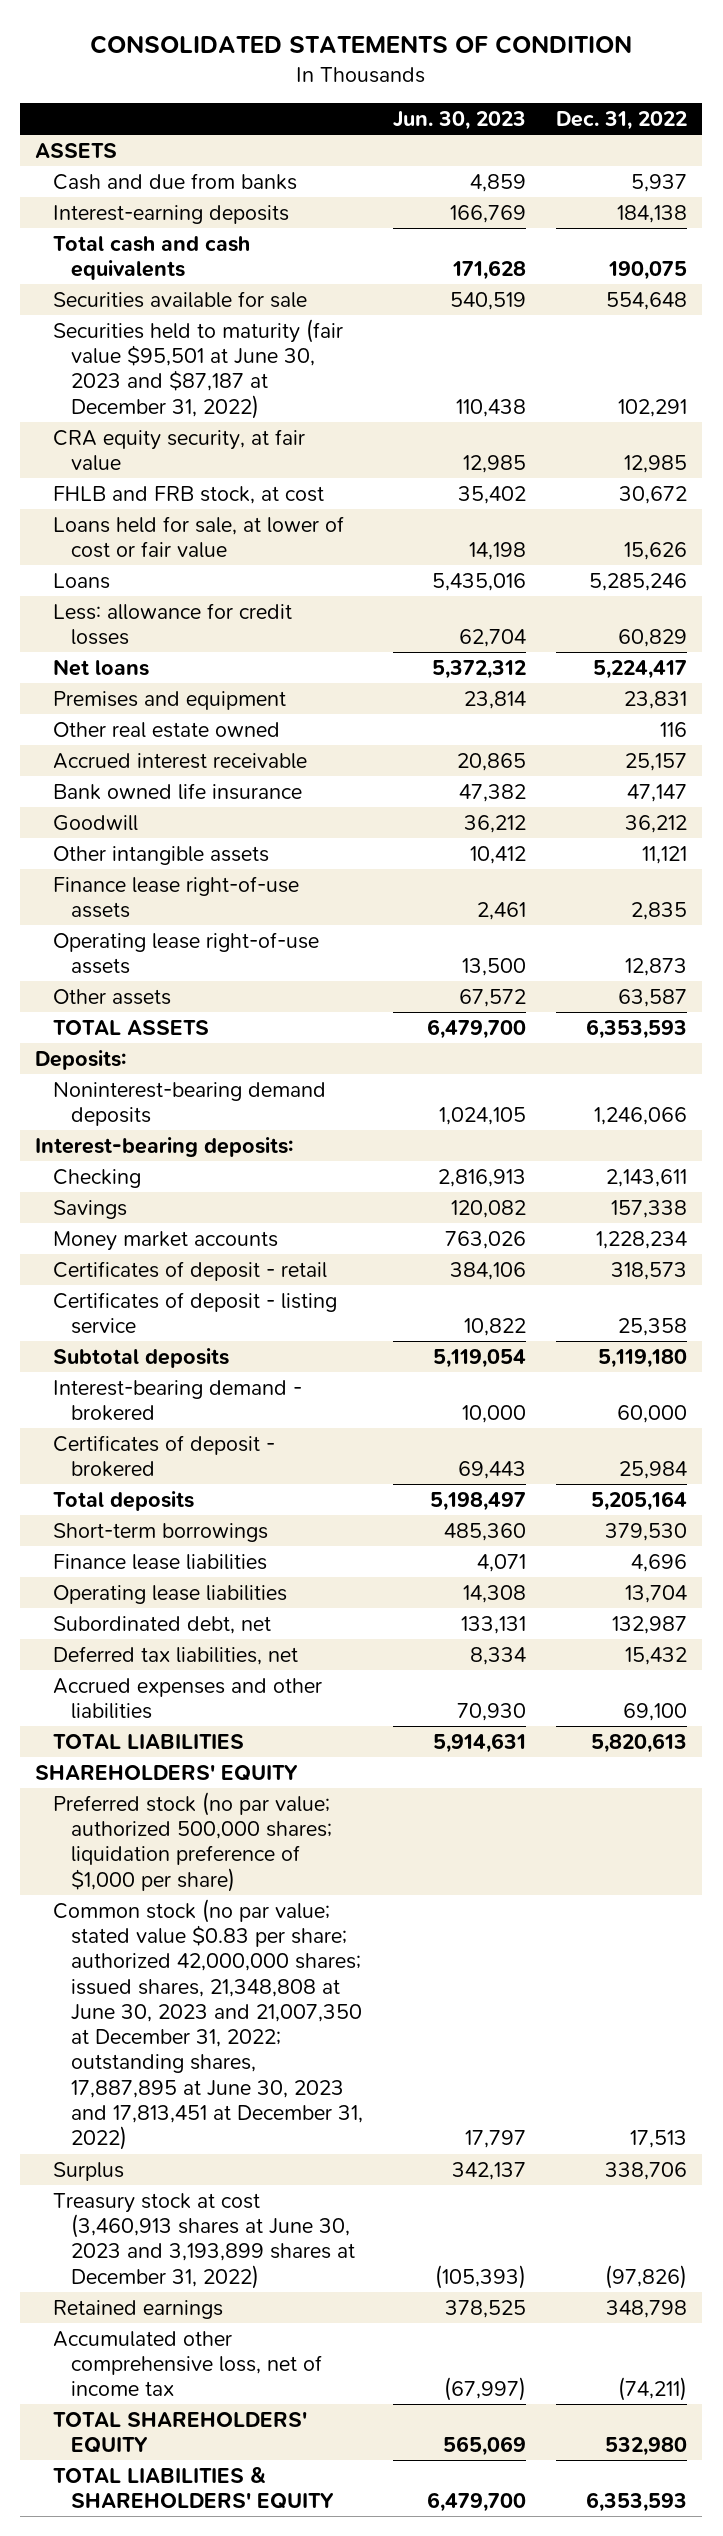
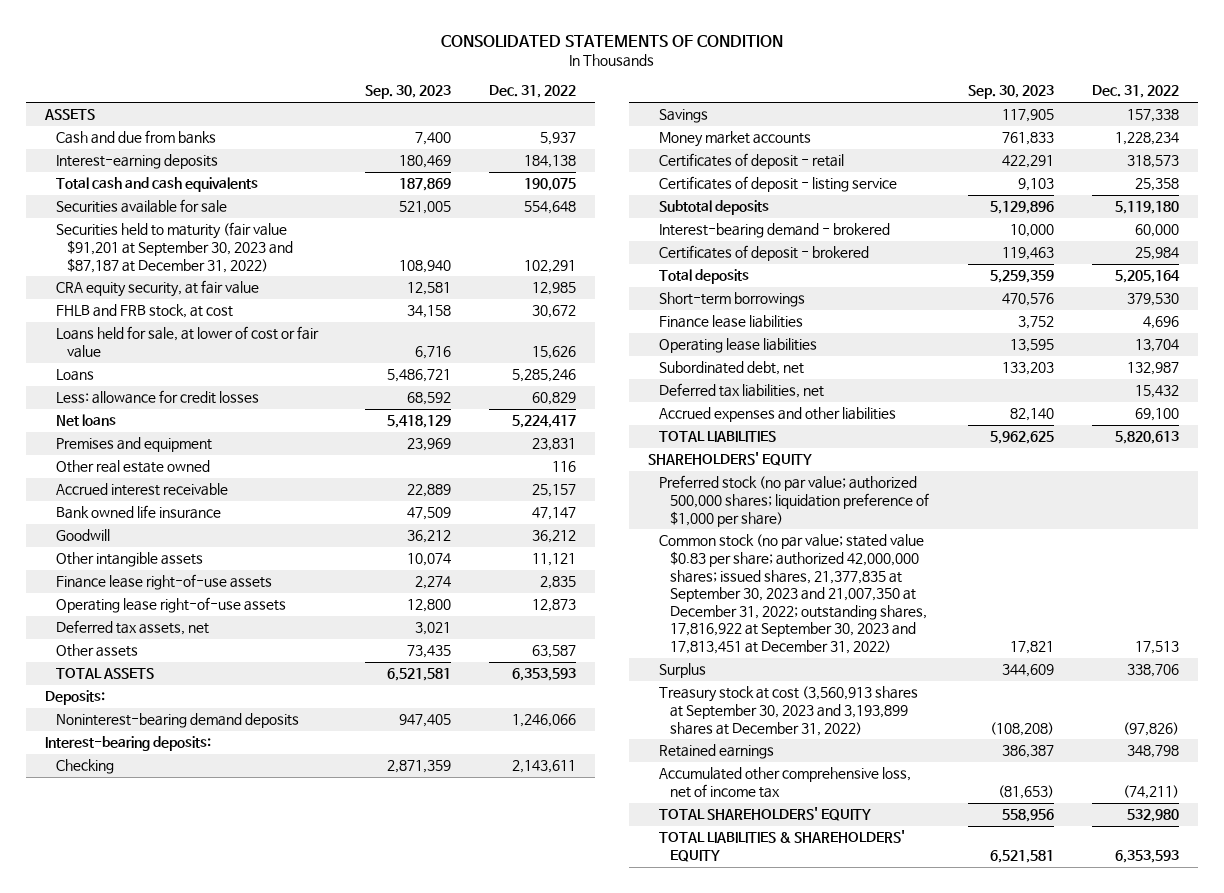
[393,111,527,131] Jun. 30, 2023 -> none
none -> [364,85,451,100] Sep. 30, 2023
[53,318,344,419] Securities held to maturity (fair value $95,501 at June 30, 2023 and $87,187 at December 31, 2022) -> [56,222,294,273] Securities held to maturity (fair value $91,201 at September 30, 2023 and $87,187 at December 31, 2022)
none -> [56,620,210,636] Deferred tax assets, net
[53,1898,363,2151] Common stock (no par value; stated value $0.83 per share; authorized 42,000,000 shares; issued shares, 21,348,808 at June 30, 2023 and 21,007,350 at December 31, 2022; outstanding shares, 17,887,895 at June 30, 2023 and 17,813,451 at December 31, 2022) -> [659,534,928,654] Common stock (no par value; stated value $0.83 per share; authorized 42,000,000 shares; issued shares, 21,377,835 at September 30, 2023 and 21,007,350 at December 31, 2022; outstanding shares, 17,816,922 at September 30, 2023 and 17,813,451 at December 31, 2022)
[53,2192,355,2289] Treasury stock at cost (3,460,913 shares at June 30, 2023 and 3,193,899 shares at December 31, 2022) -> [659,686,919,736] Treasury stock at cost (3,560,913 shares at September 30, 2023 and 3,193,899 shares at December 31, 2022)

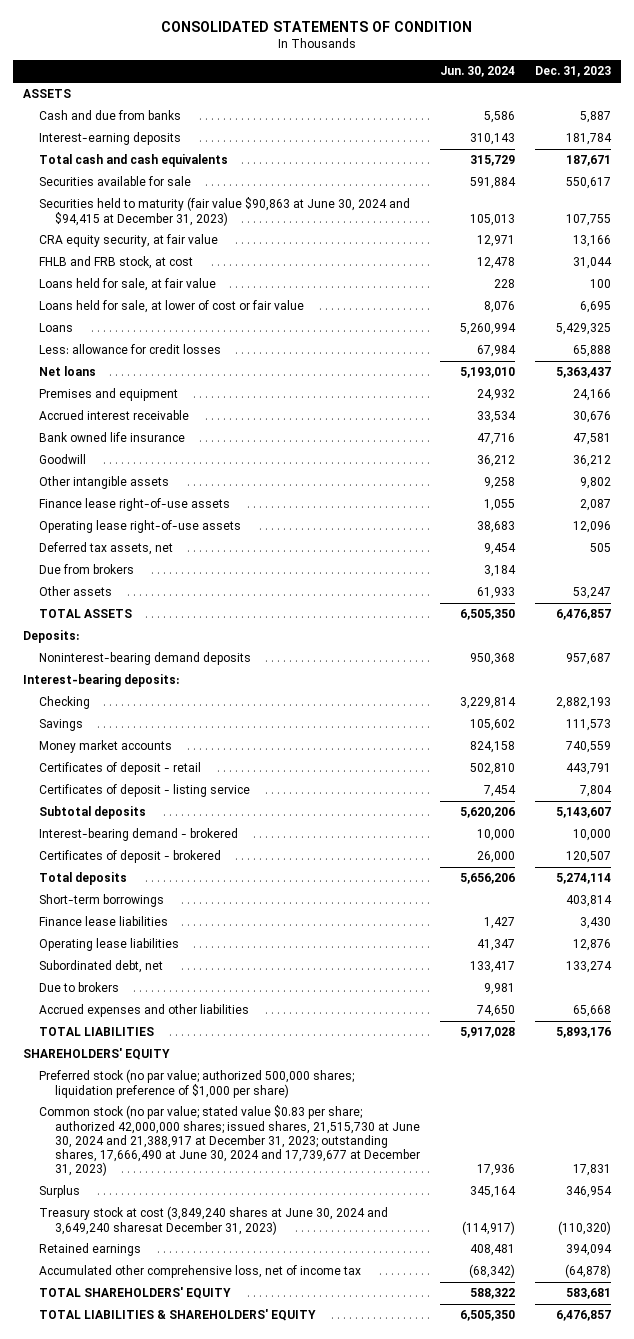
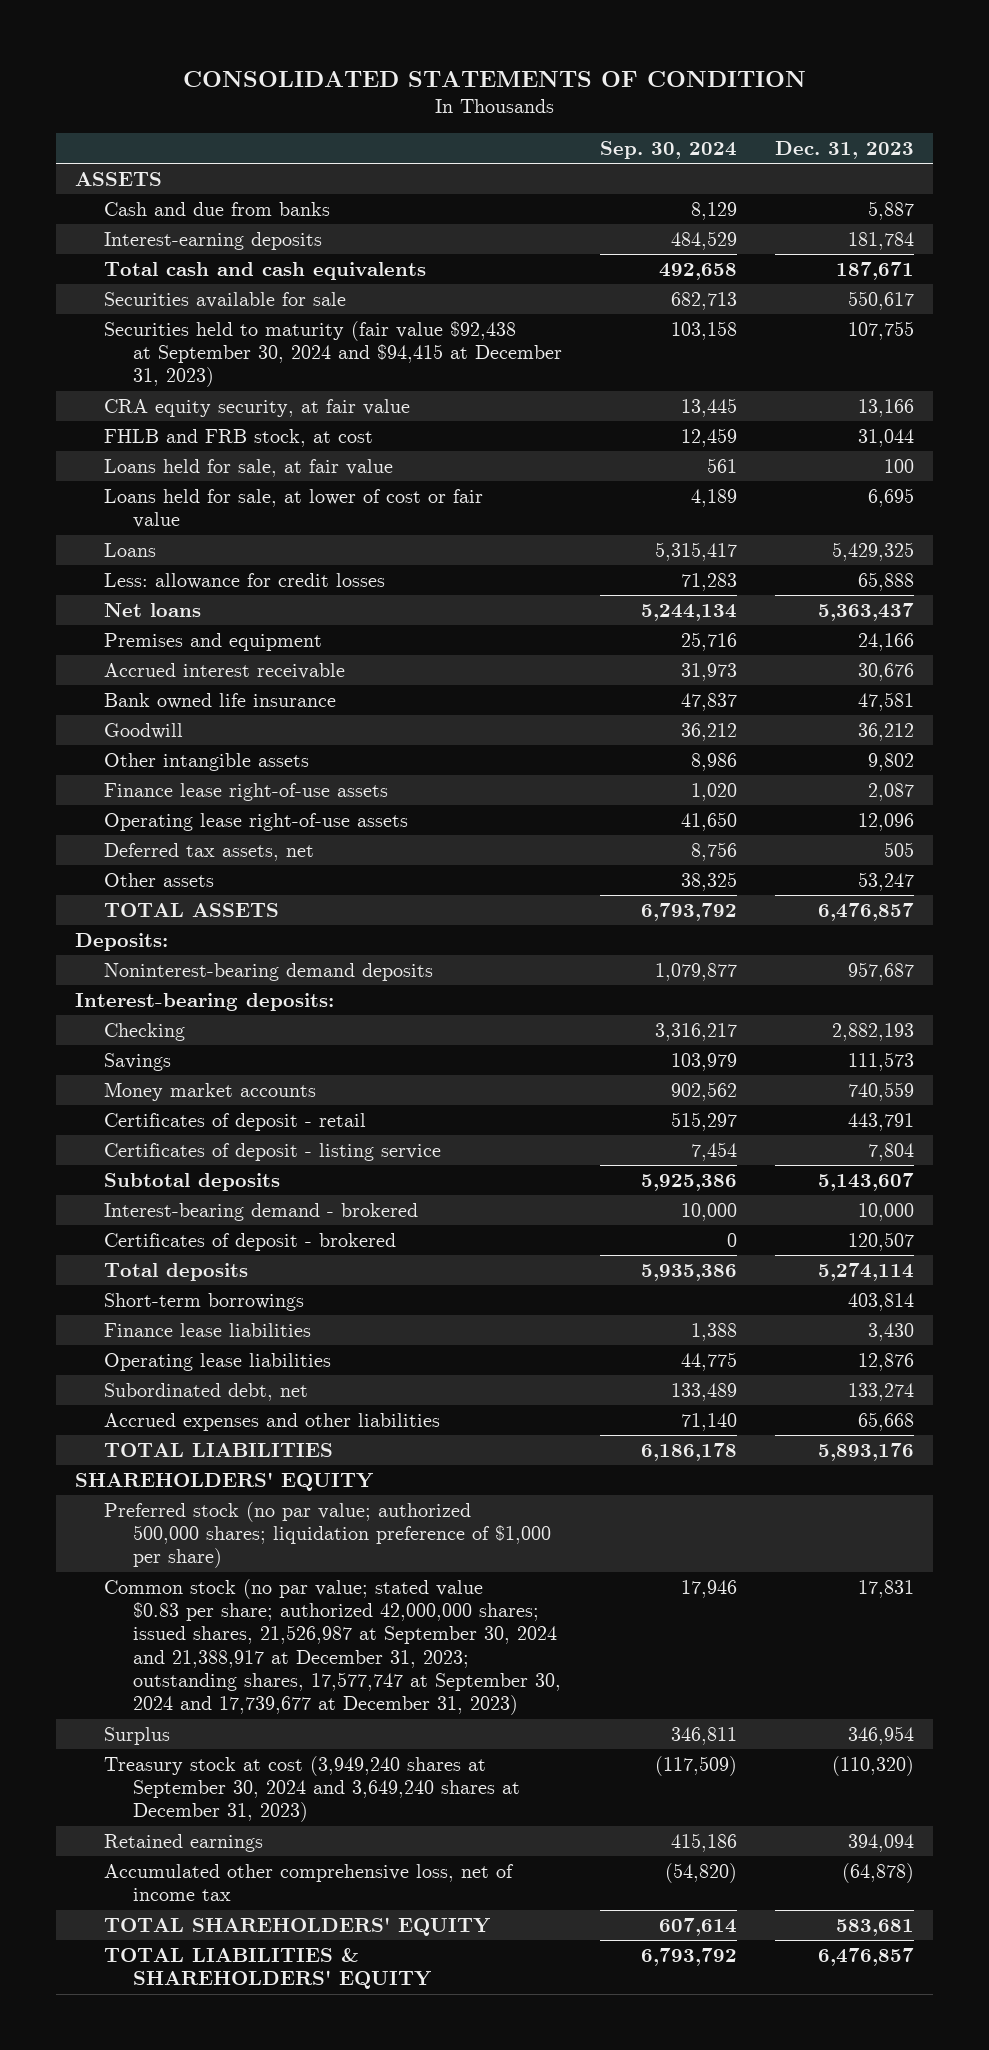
[440,66,516,78] Jun. 30, 2024 -> none
none -> [600,140,738,159] Sep. 30, 2024
[39,197,411,226] Securities held to maturity (fair value $90,863 at June 30, 2024 and $94,415 at December 31, 2023) -> [104,320,563,388] Securities held to maturity (fair value $92,438 at September 30, 2024 and $94,415 at December 31, 2023)
[39,564,135,575] Due from brokers -> none
[39,982,120,993] Due to brokers -> none
[39,1105,421,1176] Common stock (no par value; stated value $0.83 per share; authorized 42,000,000 shares; issued shares, 21,515,730 at June 30, 2024 and 21,388,917 at December 31, 2023; outstanding shares, 17,666,490 at June 30, 2024 and 17,739,677 at December 31, 2023) -> [104,1578,562,1716] Common stock (no par value; stated value $0.83 per share; authorized 42,000,000 shares; issued shares, 21,526,987 at September 30, 2024 and 21,388,917 at December 31, 2023; outstanding shares, 17,577,747 at September 30, 2024 and 17,739,677 at December 31, 2023)
[39,1206,389,1235] Treasury stock at cost (3,849,240 shares at June 30, 2024 and 3,649,240 sharesat December 31, 2023) -> [104,1755,521,1823] Treasury stock at cost (3,949,240 shares at September 30, 2024 and 3,649,240 shares at December 31, 2023)

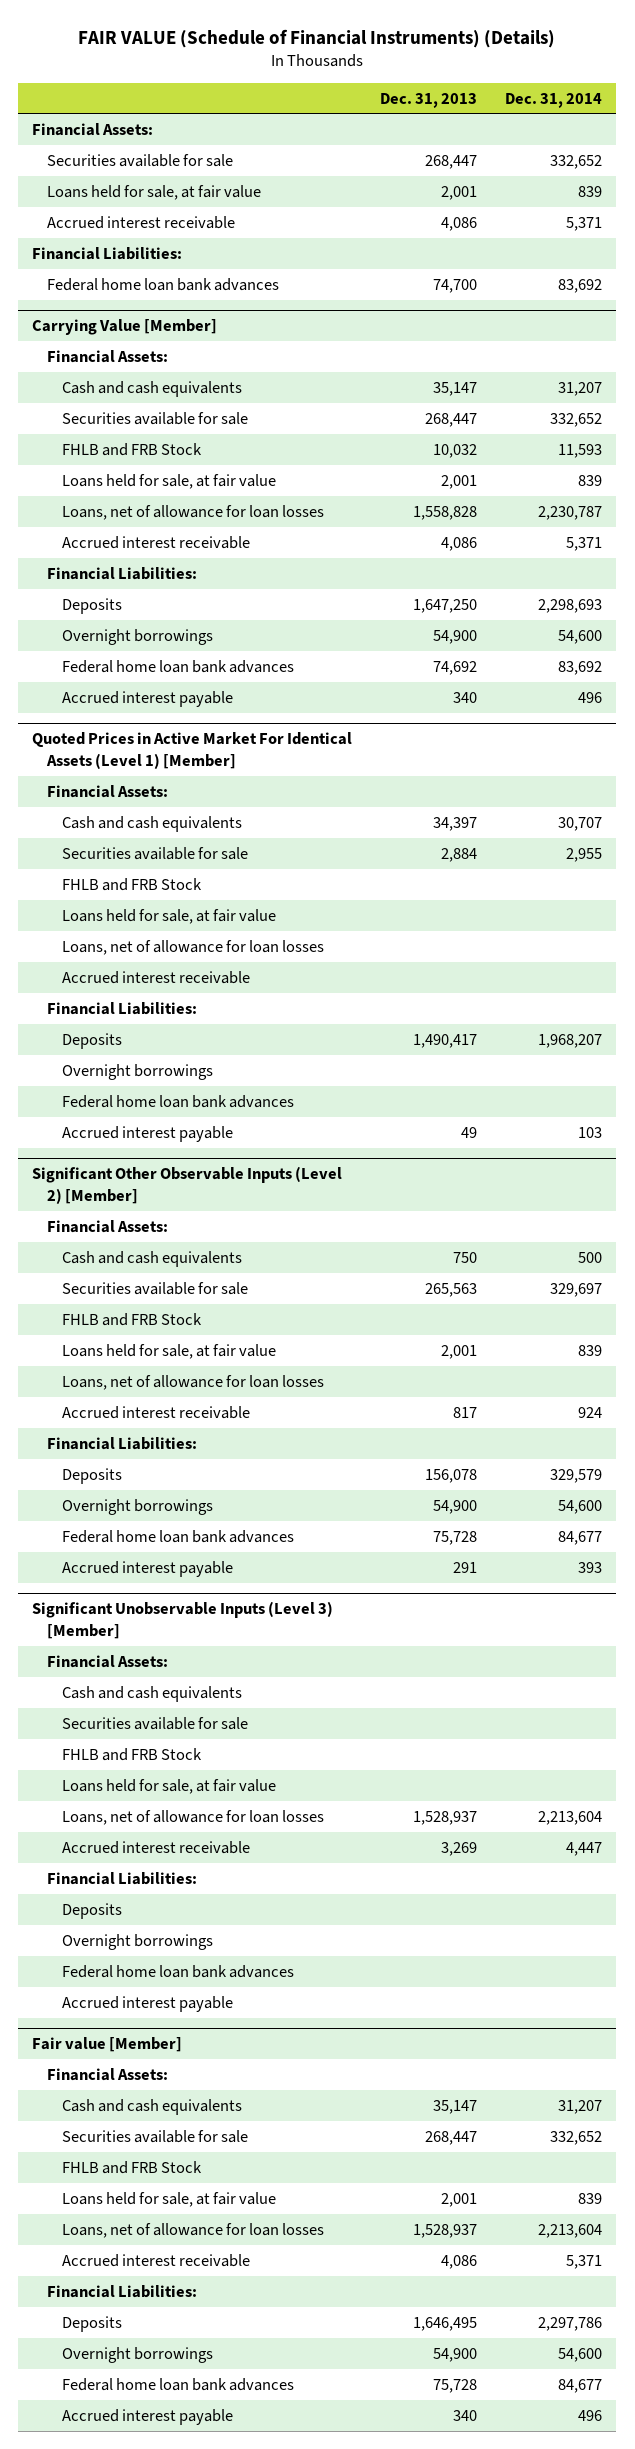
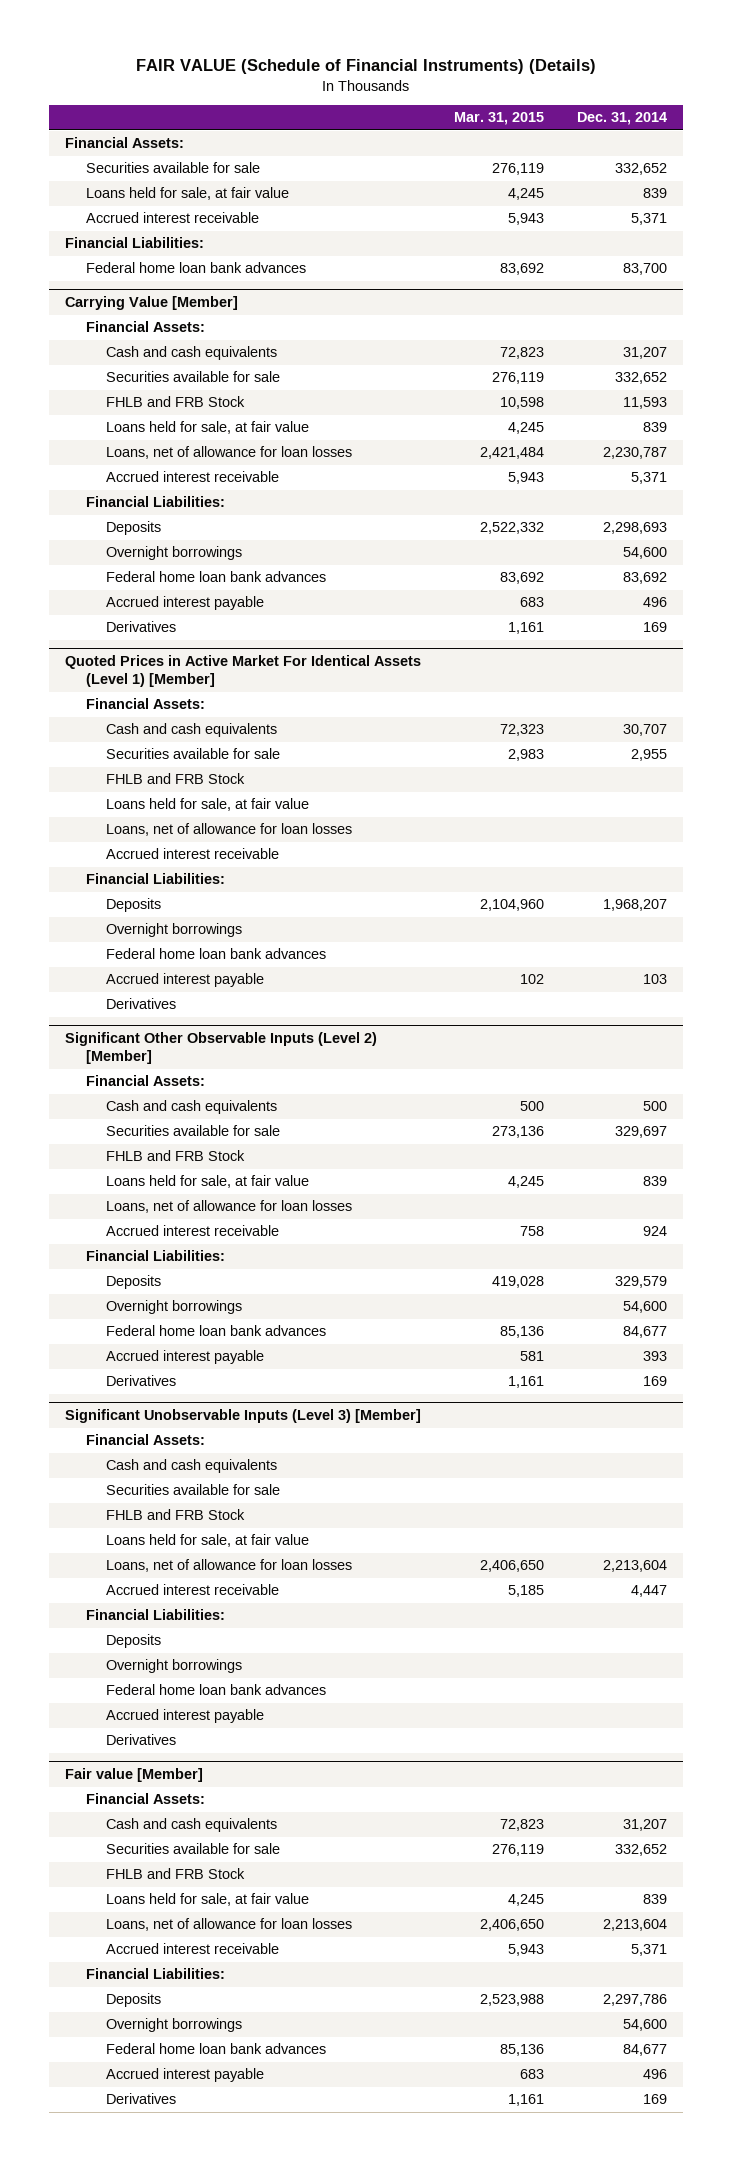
[380,92,478,108] Dec. 31, 2013 -> none
none -> [454,112,545,126] Mar. 31, 2015
[558,278,603,293] 83,692 -> [623,263,668,276] 83,700
none -> [106,621,177,633] Derivatives
none -> [106,998,177,1010] Derivatives
none -> [106,1375,177,1387] Derivatives
none -> [106,1734,177,1746] Derivatives
none -> [106,2093,177,2105] Derivatives

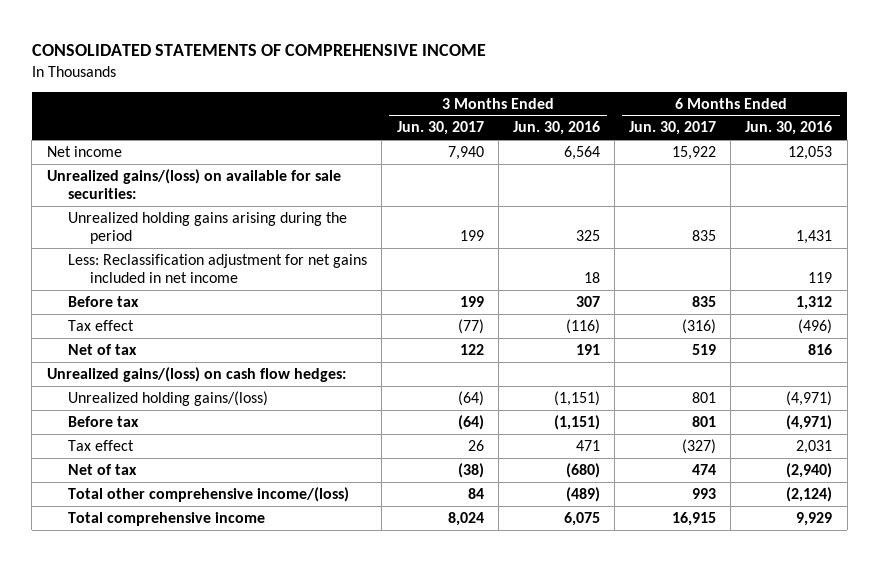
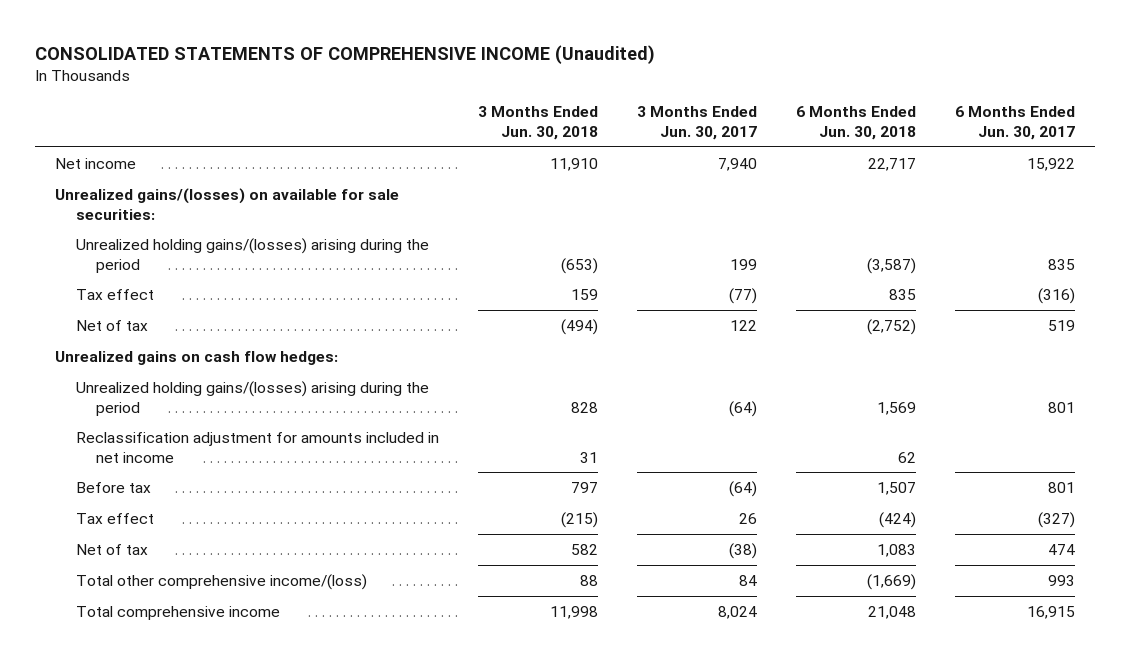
[31,43,486,56] CONSOLIDATED STATEMENTS OF COMPREHENSIVE INCOME -> [35,44,656,64] CONSOLIDATED STATEMENTS OF COMPREHENSIVE INCOME (Unaudited)
[512,121,600,136] Jun. 30, 2016 -> none
[745,121,833,136] Jun. 30, 2016 -> none
none -> [477,106,598,141] 3 Months Ended Jun. 30, 2018
none -> [796,106,917,141] 6 Months Ended Jun. 30, 2018
[68,253,368,283] Less: Reclassification adjustment for net gains included in net income -> none
[68,295,140,307] Before tax -> none
[46,168,341,199] Unrealized gains/(loss) on available for sale securities: -> [54,187,399,220] Unrealized gains/(losses) on available for sale securities:
[68,211,348,244] Unrealized holding gains arising during the period -> [75,237,429,273] Unrealized holding gains/(losses) arising during the period
[46,366,346,382] Unrealized gains/(loss) on cash flow hedges: -> [54,350,338,365] Unrealized gains on cash flow hedges:
[68,390,269,406] Unrealized holding gains/(loss) -> [75,380,429,416] Unrealized holding gains/(losses) arising during the period
none -> [75,431,439,463] Reclassification adjustment for amounts included in net income

